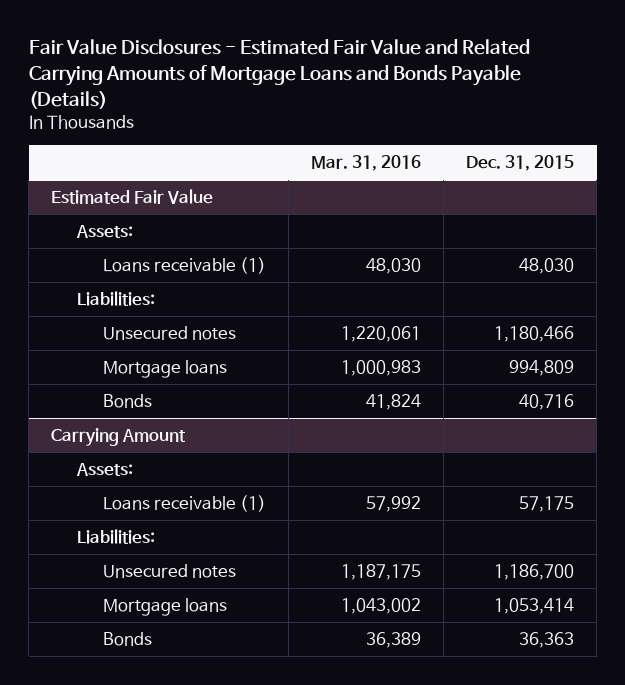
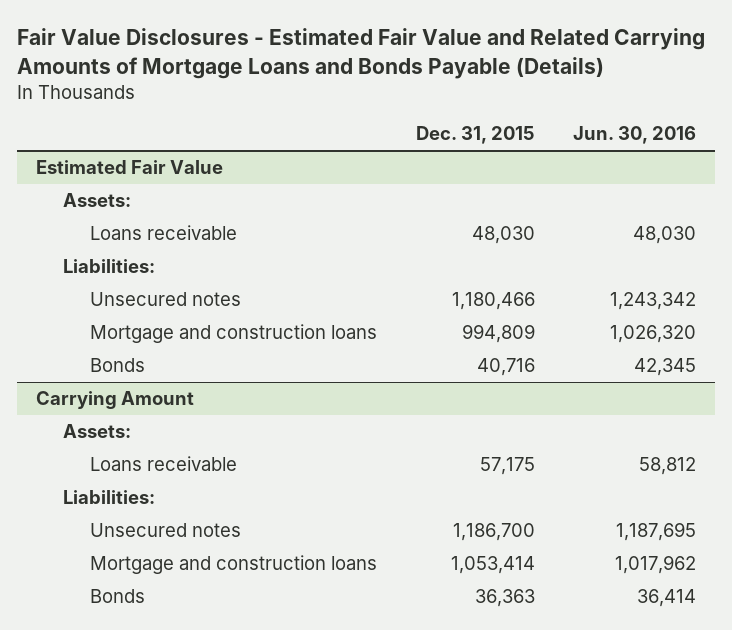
[311,155,422,172] Mar. 31, 2016 -> none
none -> [572,126,696,145] Jun. 30, 2016
[103,257,267,275] Loans receivable (1) -> [90,225,238,241] Loans receivable
[103,360,228,379] Mortgage loans -> [90,324,378,344] Mortgage and construction loans
[103,495,267,513] Loans receivable (1) -> [90,456,238,472] Loans receivable
[103,598,228,617] Mortgage loans -> [90,555,378,575] Mortgage and construction loans

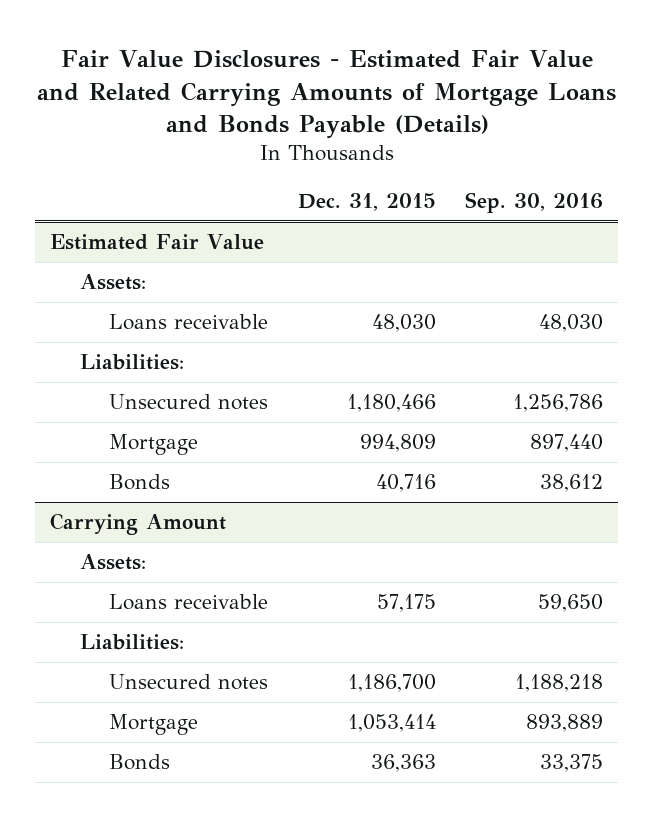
[572,126,696,145] Jun. 30, 2016 -> none
none -> [465,192,604,214] Sep. 30, 2016
[90,324,378,344] Mortgage and construction loans -> [109,434,199,456] Mortgage
[90,555,378,575] Mortgage and construction loans -> [109,714,199,736] Mortgage

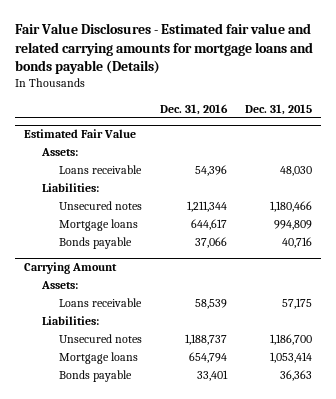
[36,50,616,139] Fair Value Disclosures - Estimated Fair Value and Related Carrying Amounts of Mortgage Loans and Bonds Payable (Details) -> [15,23,314,75] Fair Value Disclosures - Estimated fair value and related carrying amounts for mortgage loans and bonds payable (Details)
[465,192,604,214] Sep. 30, 2016 -> none
none -> [159,103,228,115] Dec. 31, 2016
[109,434,199,456] Mortgage -> [58,219,138,232] Mortgage loans
[109,474,171,491] Bonds -> [58,237,132,250] Bonds payable
[109,714,199,736] Mortgage -> [58,352,138,365] Mortgage loans
[109,754,171,771] Bonds -> [58,370,132,383] Bonds payable

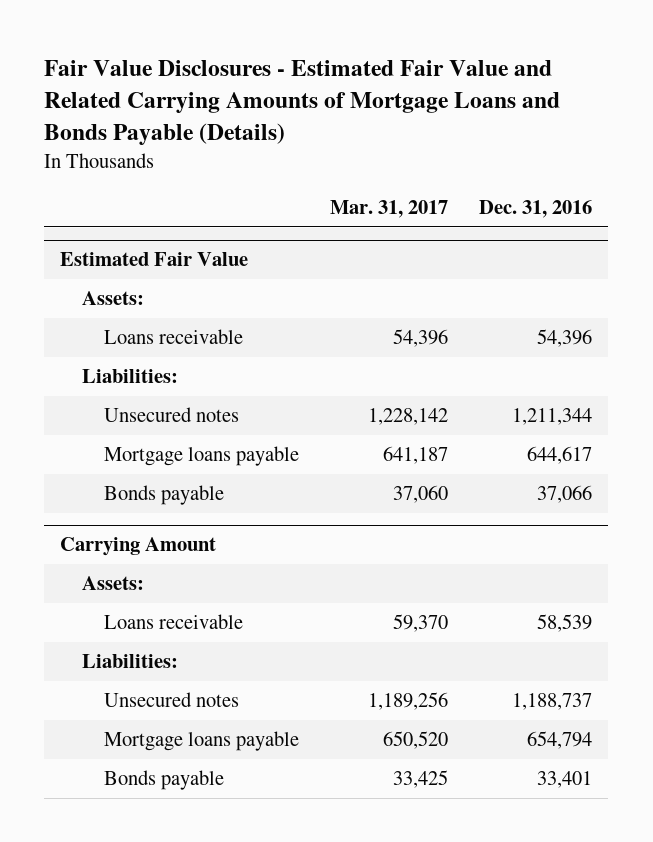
[15,23,314,75] Fair Value Disclosures - Estimated fair value and related carrying amounts for mortgage loans and bonds payable (Details) -> [44,60,561,145] Fair Value Disclosures - Estimated Fair Value and Related Carrying Amounts of Mortgage Loans and Bonds Payable (Details)
[244,103,312,115] Dec. 31, 2015 -> none
none -> [330,200,449,219] Mar. 31, 2017
[58,219,138,232] Mortgage loans -> [103,446,299,467] Mortgage loans payable
[58,352,138,365] Mortgage loans -> [103,731,299,752] Mortgage loans payable

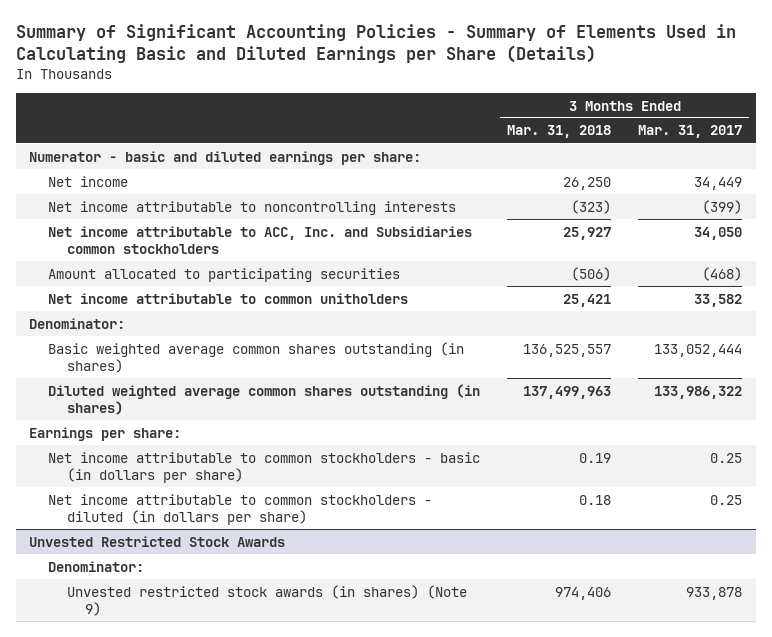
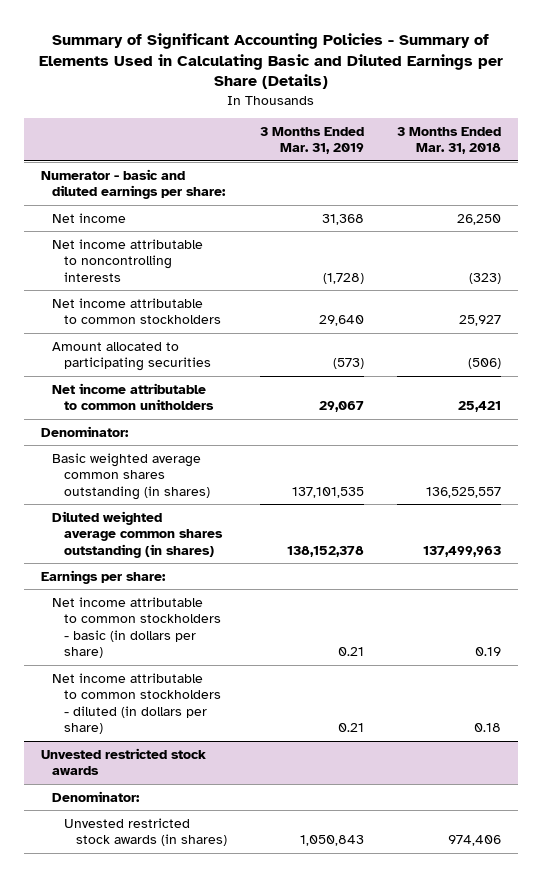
[638,125,743,139] Mar. 31, 2017 -> none
none -> [259,126,364,155] 3 Months Ended Mar. 31, 2019
[48,225,473,255] Net income attributable to ACC, Inc. and Subsidiaries common stockholders -> [52,297,222,325] Net income attributable to common stockholders
[29,535,286,547] Unvested Restricted Stock Awards -> [40,747,206,776] Unvested restricted stock awards
[66,584,467,617] Unvested restricted stock awards (in shares) (Note 9) -> [64,817,227,847] Unvested restricted stock awards (in shares)

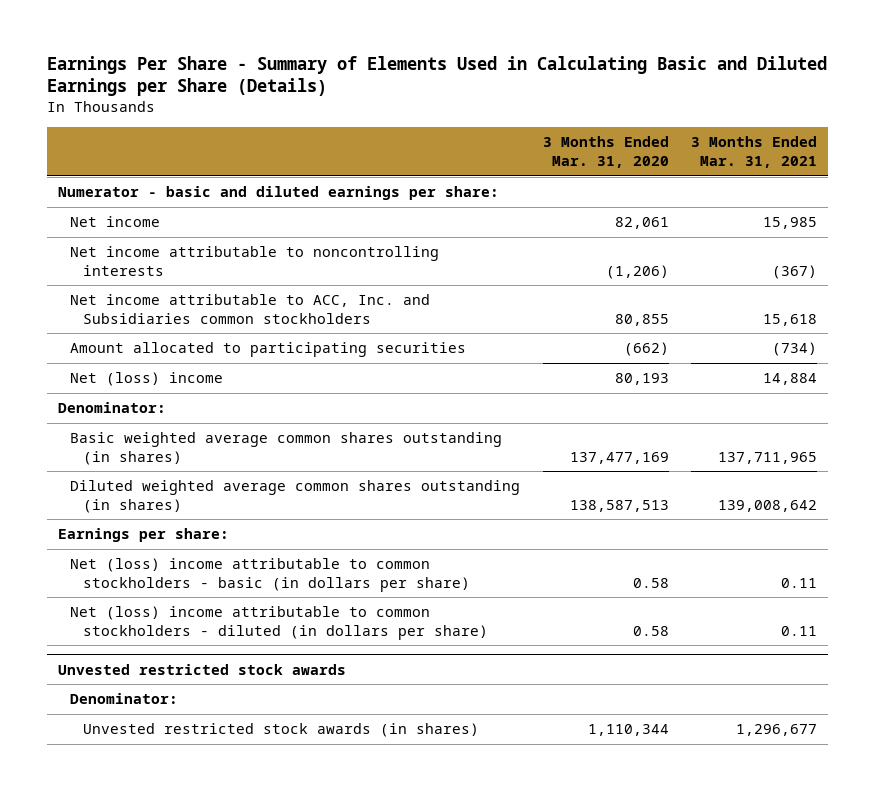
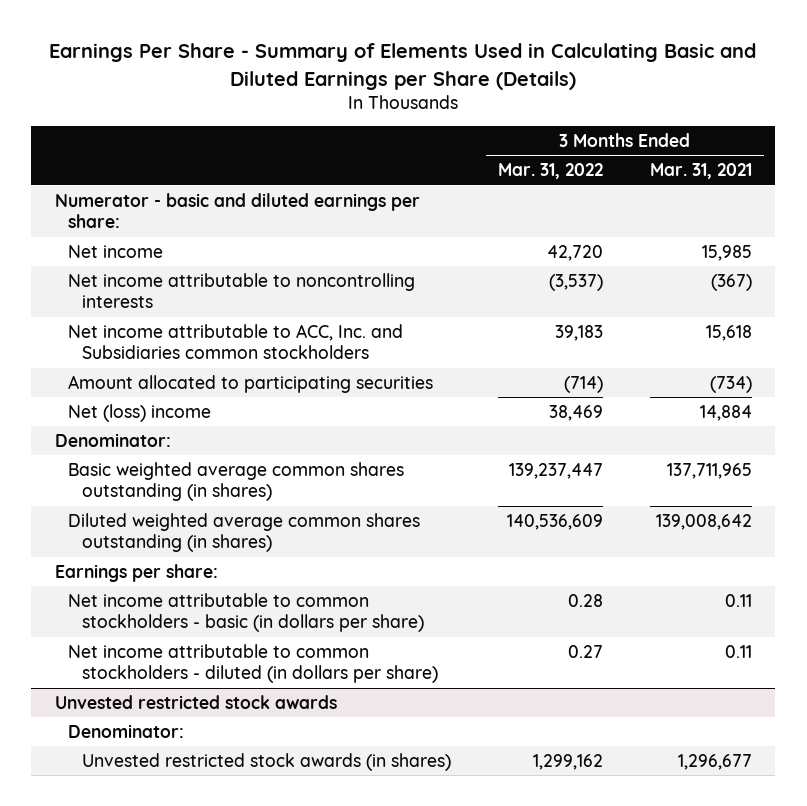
[542,136,669,168] 3 Months Ended Mar. 31, 2020 -> none
none -> [497,163,603,180] Mar. 31, 2022
[70,558,471,592] Net (loss) income attributable to common stockholders - basic (in dollars per share) -> [68,592,424,633] Net income attributable to common stockholders - basic (in dollars per share)
[70,606,489,640] Net (loss) income attributable to common stockholders - diluted (in dollars per share) -> [68,643,438,684] Net income attributable to common stockholders - diluted (in dollars per share)

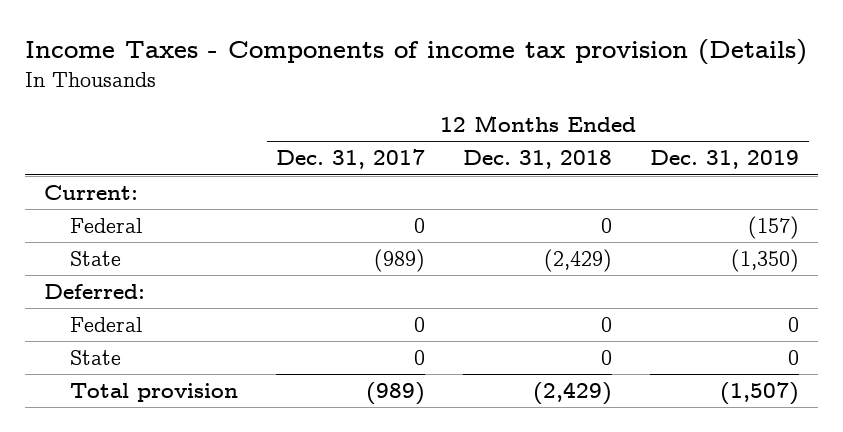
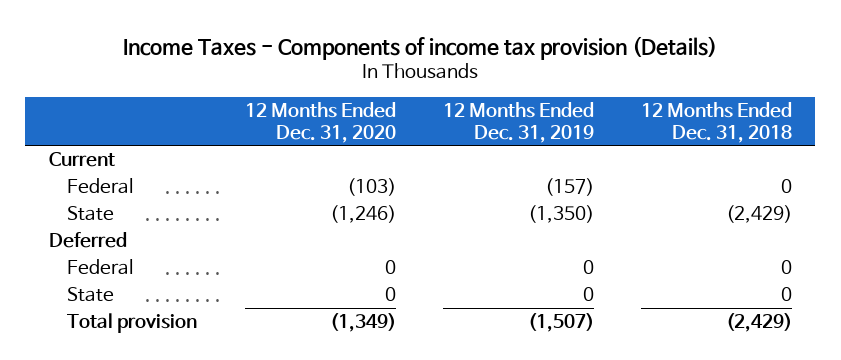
[276,149,426,170] Dec. 31, 2017 -> none
none -> [244,101,396,143] 12 Months Ended Dec. 31, 2020
[43,185,138,201] Current: -> [48,151,115,167] Current
[43,284,145,300] Deferred: -> [48,231,127,248] Deferred

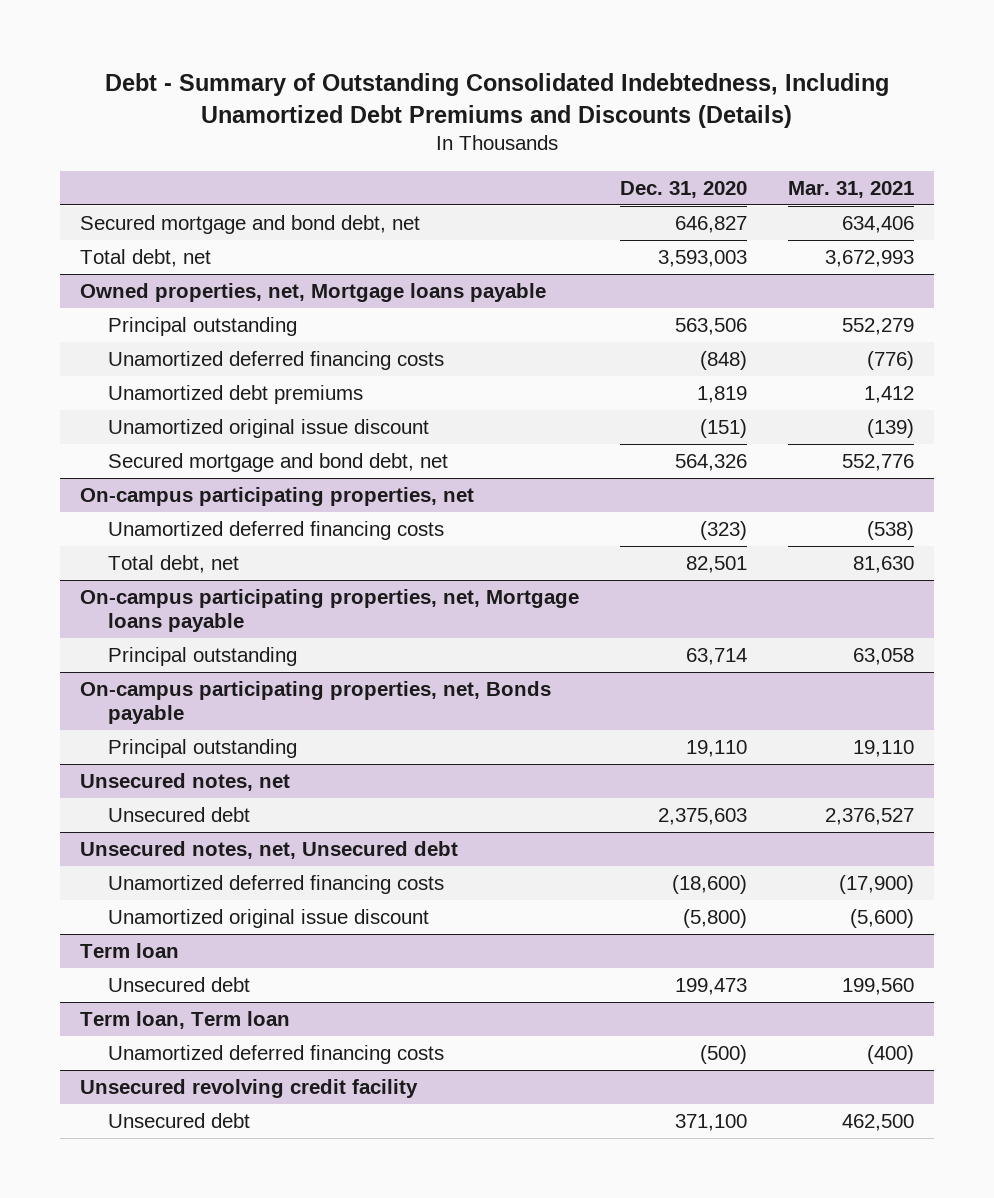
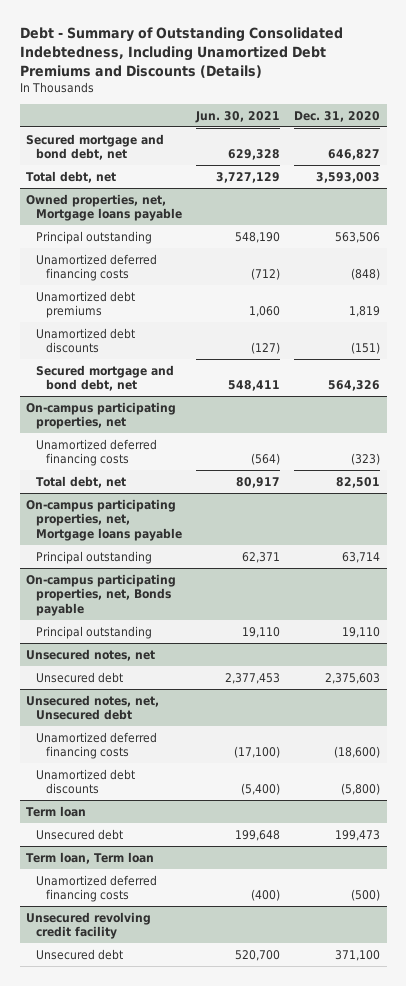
[787,180,914,198] Mar. 31, 2021 -> none
none -> [195,110,281,123] Jun. 30, 2021
[107,419,429,439] Unamortized original issue discount -> [36,327,136,354] Unamortized debt discounts
[107,909,429,929] Unamortized original issue discount -> [36,768,136,795] Unamortized debt discounts

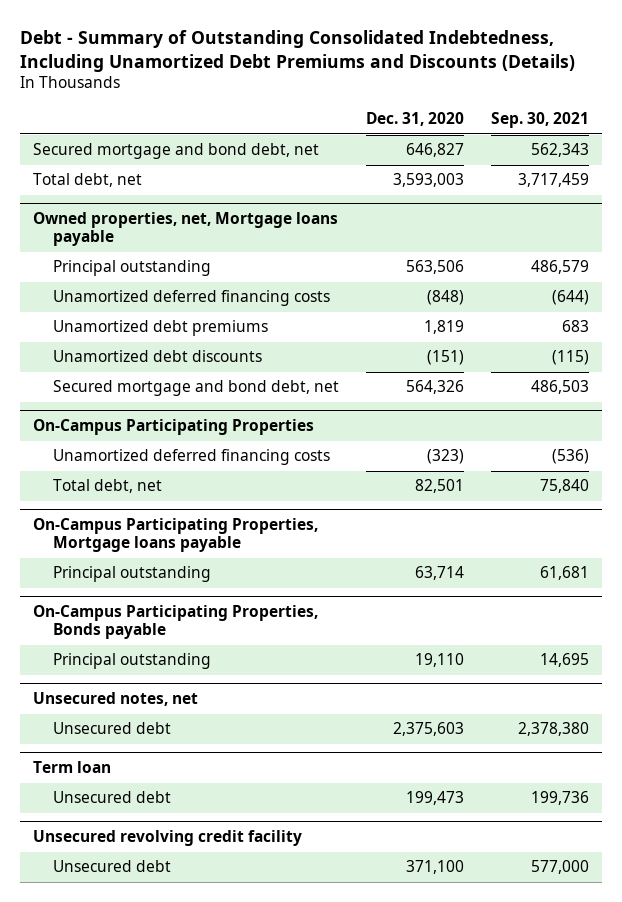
[195,110,281,123] Jun. 30, 2021 -> none
none -> [490,112,589,129] Sep. 30, 2021
[26,401,177,430] On-campus participating properties, net -> [33,419,315,436] On-Campus Participating Properties
[26,498,183,541] On-campus participating properties, net, Mortgage loans payable -> [33,518,319,553] On-Campus Participating Properties, Mortgage loans payable
[26,573,177,616] On-campus participating properties, net, Bonds payable -> [33,605,319,640] On-Campus Participating Properties, Bonds payable
[26,694,160,721] Unsecured notes, net, Unsecured debt -> none
[36,731,158,760] Unamortized deferred financing costs -> none
[36,768,136,795] Unamortized debt discounts -> none
[26,851,155,864] Term loan, Term loan -> none
[36,874,158,903] Unamortized deferred financing costs -> none

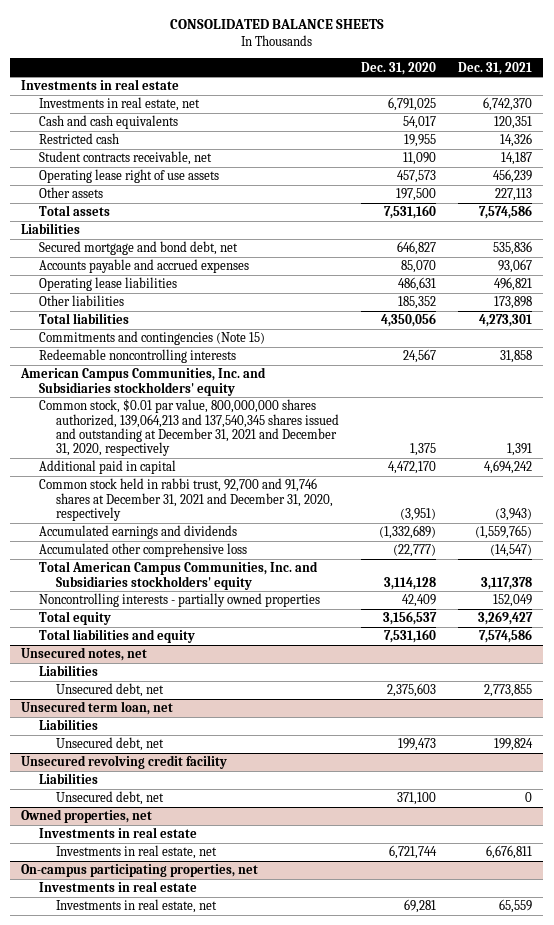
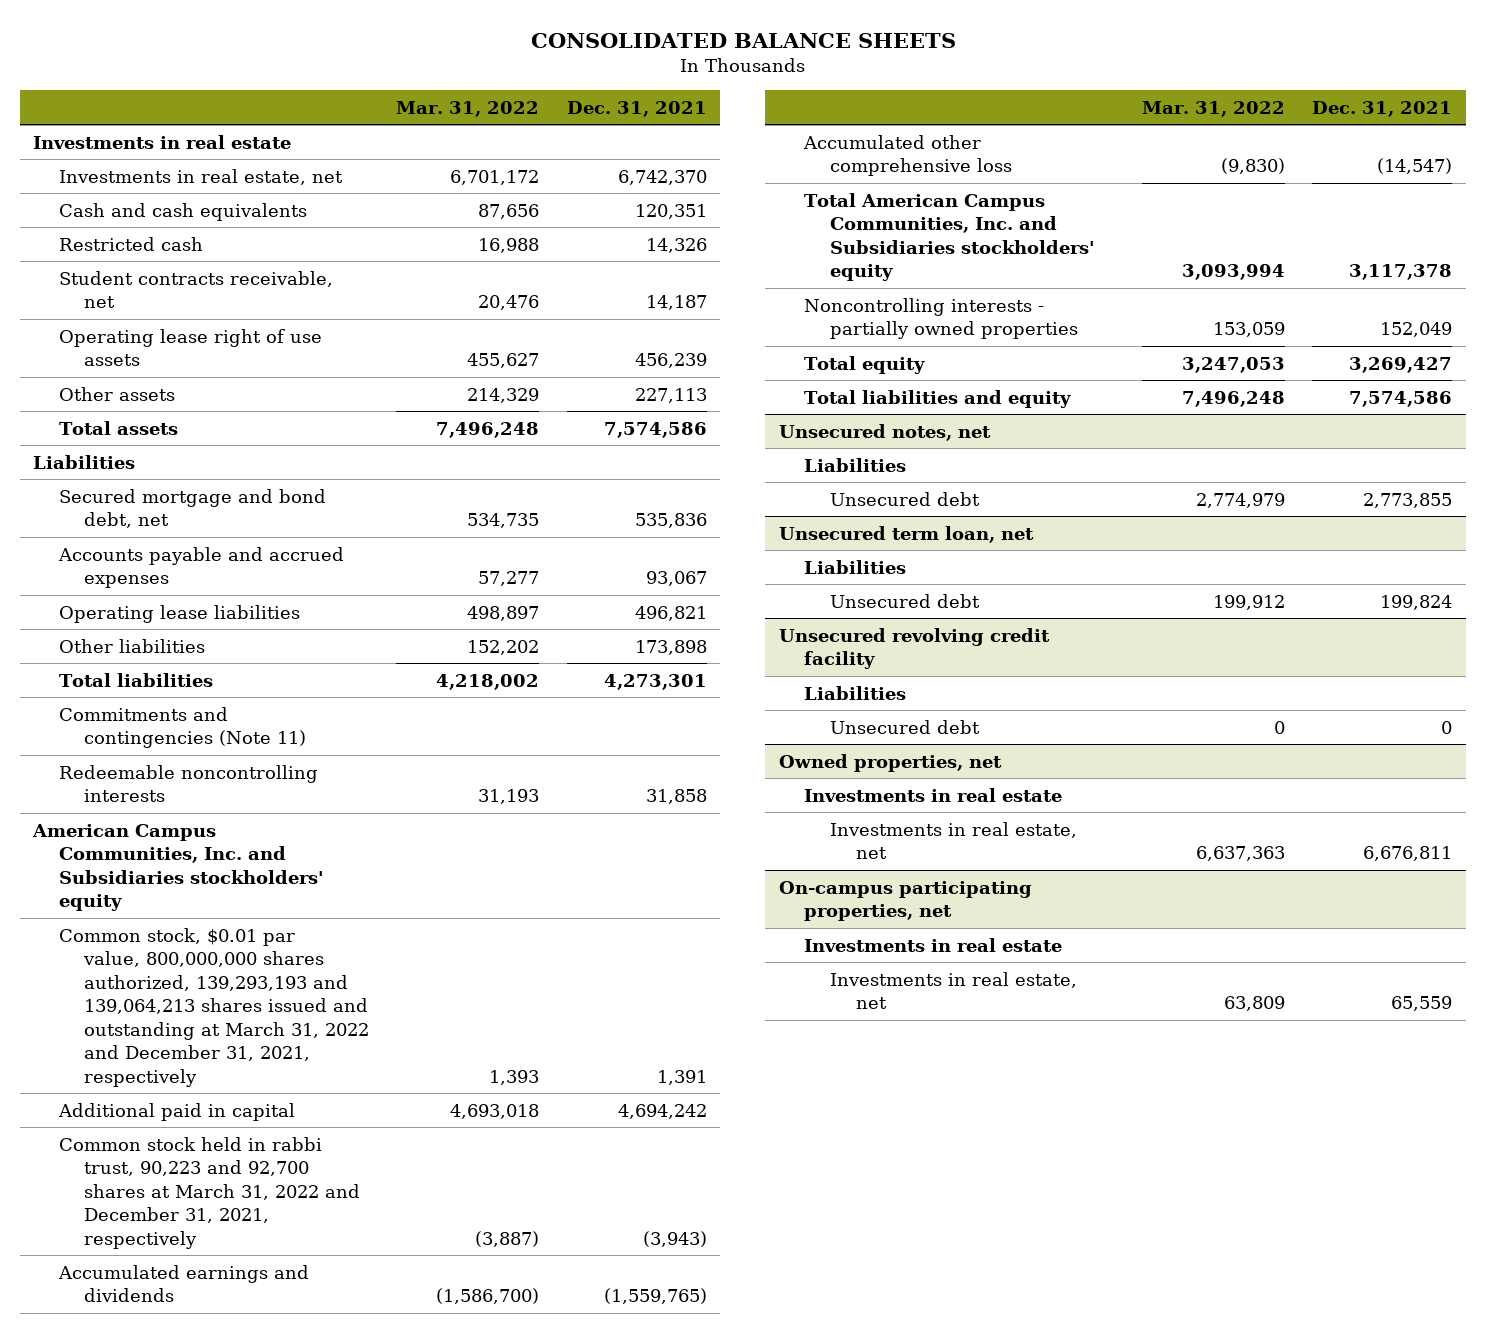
[361,61,437,75] Dec. 31, 2020 -> none
none -> [396,100,540,117] Mar. 31, 2022
[38,331,265,346] Commitments and contingencies (Note 15) -> [58,706,307,749] Commitments and contingencies (Note 11)
[38,399,340,457] Common stock, $0.01 par value, 800,000,000 shares authorized, 139,064,213 and 137,540,345 shares issued and outstanding at December 31, 2021 and December 31, 2020, respectively -> [58,927,370,1087] Common stock, $0.01 par value, 800,000,000 shares authorized, 139,293,193 and 139,064,213 shares issued and outstanding at March 31, 2022 and December 31, 2021, respectively
[38,478,334,521] Common stock held in rabbi trust, 92,700 and 91,746 shares at December 31, 2021 and December 31, 2020, respectively -> [58,1136,361,1249] Common stock held in rabbi trust, 90,223 and 92,700 shares at March 31, 2022 and December 31, 2021, respectively
[56,683,165,698] Unsecured debt, net -> [830,491,981,506] Unsecured debt
[56,737,165,752] Unsecured debt, net -> [830,593,981,608] Unsecured debt
[56,791,165,806] Unsecured debt, net -> [830,719,981,734] Unsecured debt

